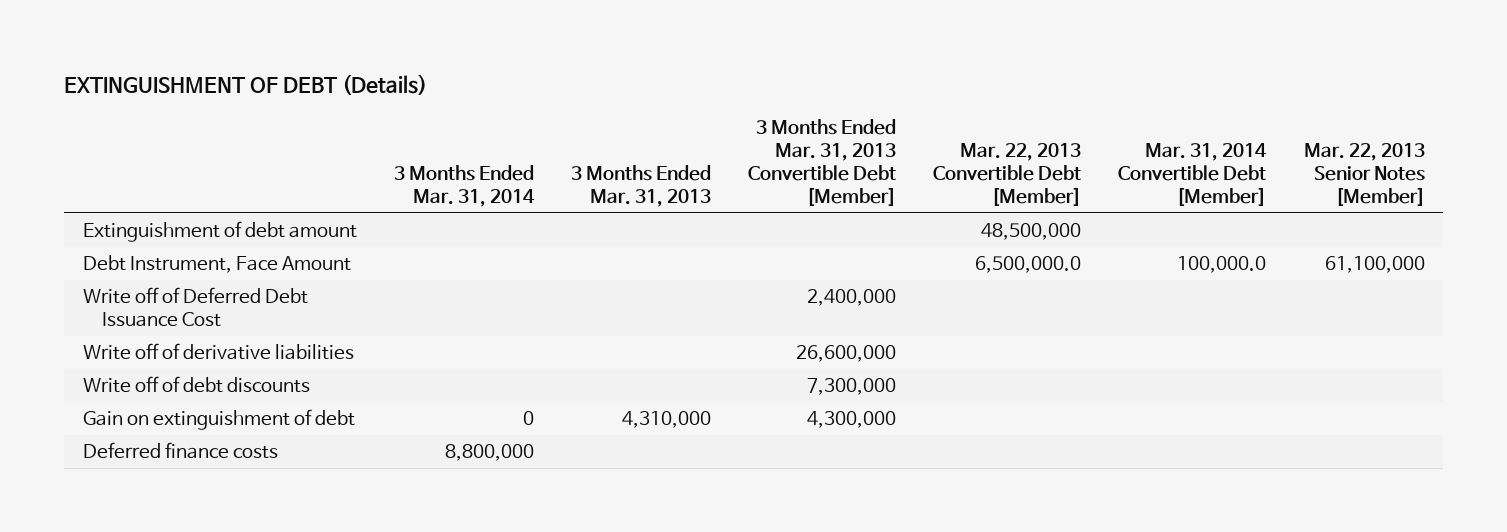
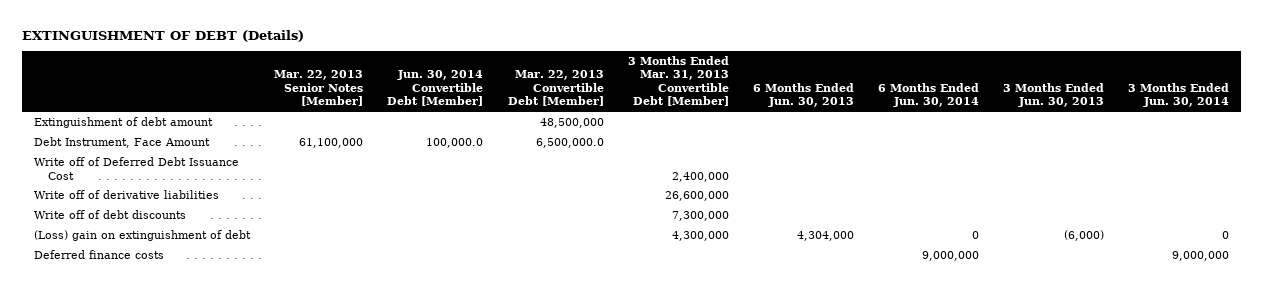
[393,165,535,208] 3 Months Ended Mar. 31, 2014 -> none
[570,165,711,208] 3 Months Ended Mar. 31, 2013 -> none
[1118,143,1268,207] Mar. 31, 2014 Convertible Debt [Member] -> none
none -> [387,70,484,107] Jun. 30, 2014 Convertible Debt [Member]
none -> [752,82,854,108] 6 Months Ended Jun. 30, 2013
none -> [878,82,980,108] 6 Months Ended Jun. 30, 2014
none -> [1003,82,1105,108] 3 Months Ended Jun. 30, 2013
none -> [1128,82,1230,108] 3 Months Ended Jun. 30, 2014
[82,409,355,431] Gain on extinguishment of debt -> [34,230,252,242] (Loss) gain on extinguishment of debt

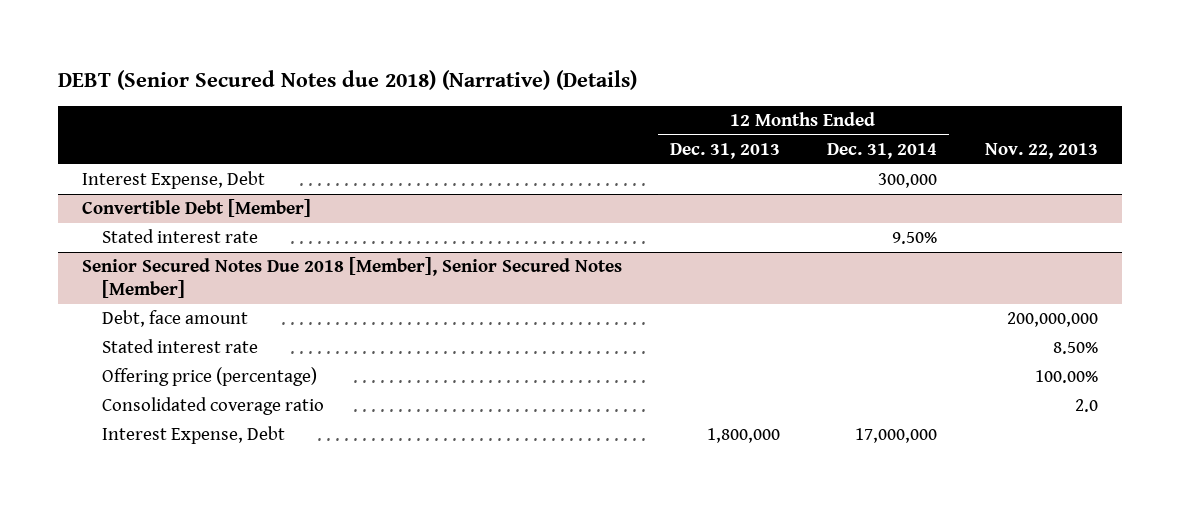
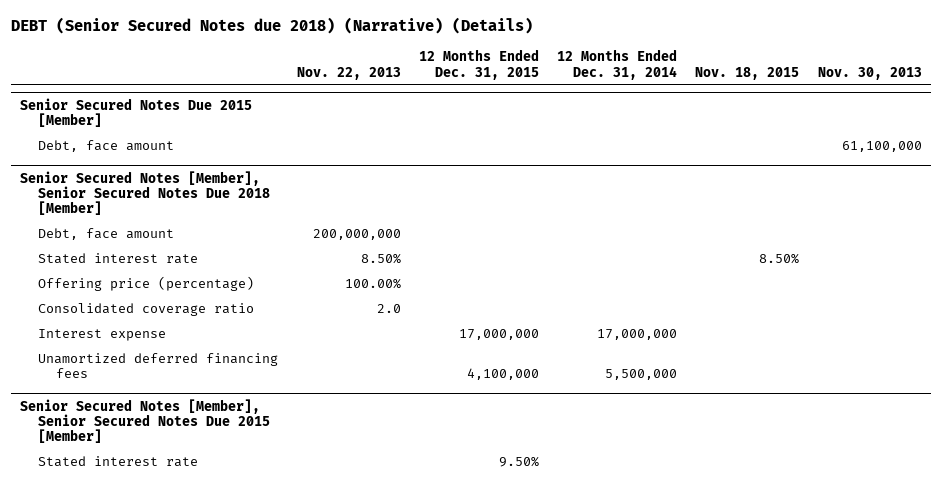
[669,143,780,160] Dec. 31, 2013 -> none
none -> [418,49,539,80] 12 Months Ended Dec. 31, 2015
none -> [695,66,800,80] Nov. 18, 2015
none -> [817,66,922,80] Nov. 30, 2013
[81,171,265,190] Interest Expense, Debt -> none
[81,199,311,218] Convertible Debt [Member] -> none
[101,229,258,244] Stated interest rate -> none
none -> [20,97,253,128] Senior Secured Notes Due 2015 [Member]
none -> [38,140,175,153] Debt, face amount
[81,257,622,299] Senior Secured Notes Due 2018 [Member], Senior Secured Notes [Member] -> [20,170,271,216] Senior Secured Notes [Member], Senior Secured Notes Due 2018 [Member]
[101,426,285,445] Interest Expense, Debt -> [38,329,167,342] Interest expense
none -> [38,353,279,379] Unamortized deferred financing fees
none -> [20,398,271,444] Senior Secured Notes [Member], Senior Secured Notes Due 2015 [Member]
none -> [38,456,199,468] Stated interest rate

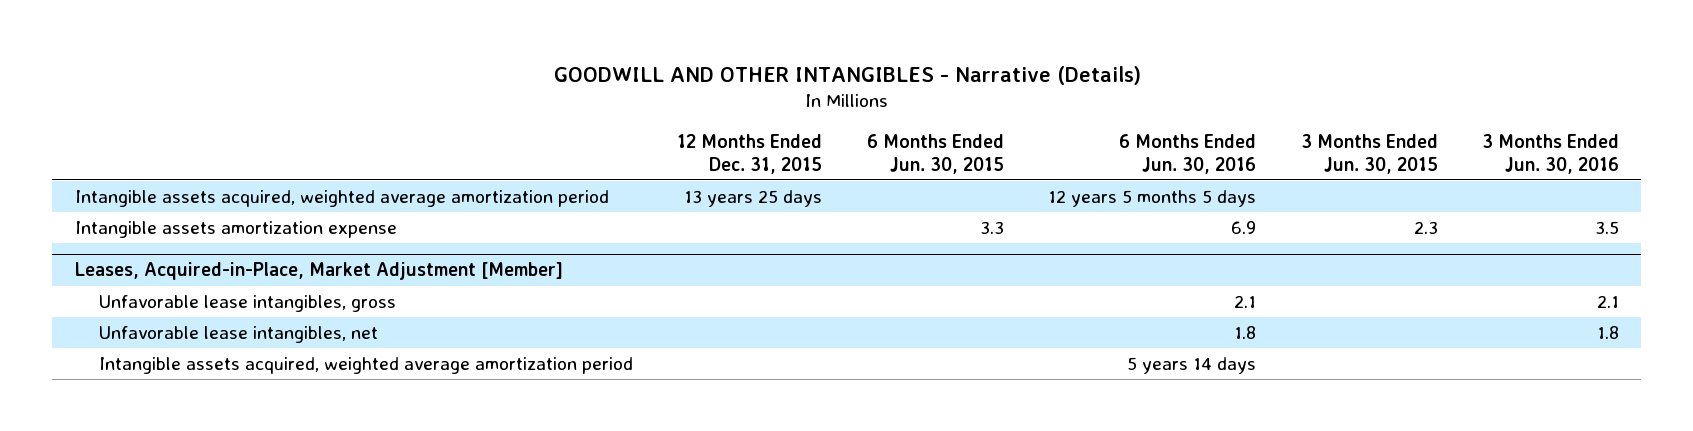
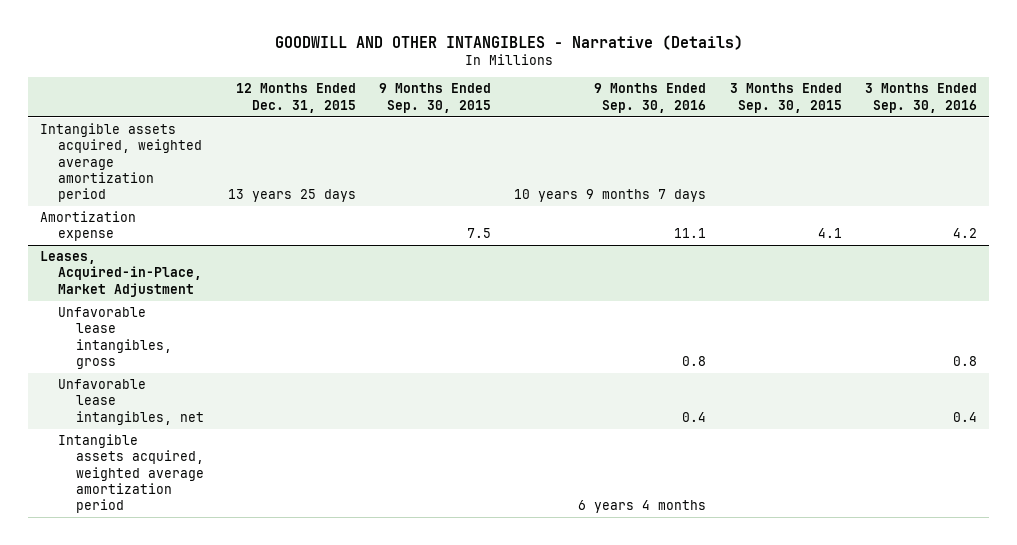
[866,134,1004,174] 6 Months Ended Jun. 30, 2015 -> none
[1119,134,1257,174] 6 Months Ended Jun. 30, 2016 -> none
[1300,134,1438,174] 3 Months Ended Jun. 30, 2015 -> none
[1481,134,1619,174] 3 Months Ended Jun. 30, 2016 -> none
none -> [379,83,492,113] 9 Months Ended Sep. 30, 2015
none -> [594,83,707,113] 9 Months Ended Sep. 30, 2016
none -> [729,83,842,113] 3 Months Ended Sep. 30, 2015
none -> [865,83,978,113] 3 Months Ended Sep. 30, 2016
[74,221,397,239] Intangible assets amortization expense -> [39,211,136,242] Amortization expense
[74,262,563,281] Leases, Acquired-in-Place, Market Adjustment [Member] -> [39,251,203,297] Leases, Acquired-in-Place, Market Adjustment

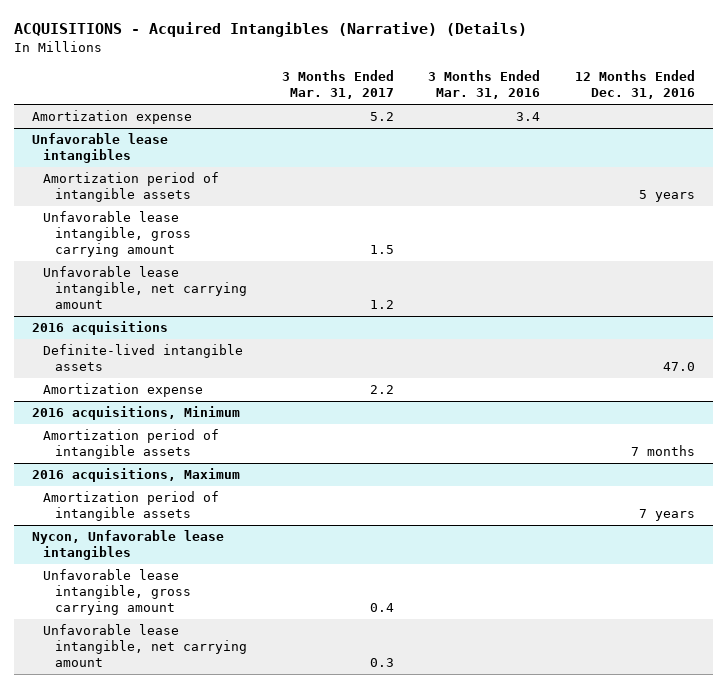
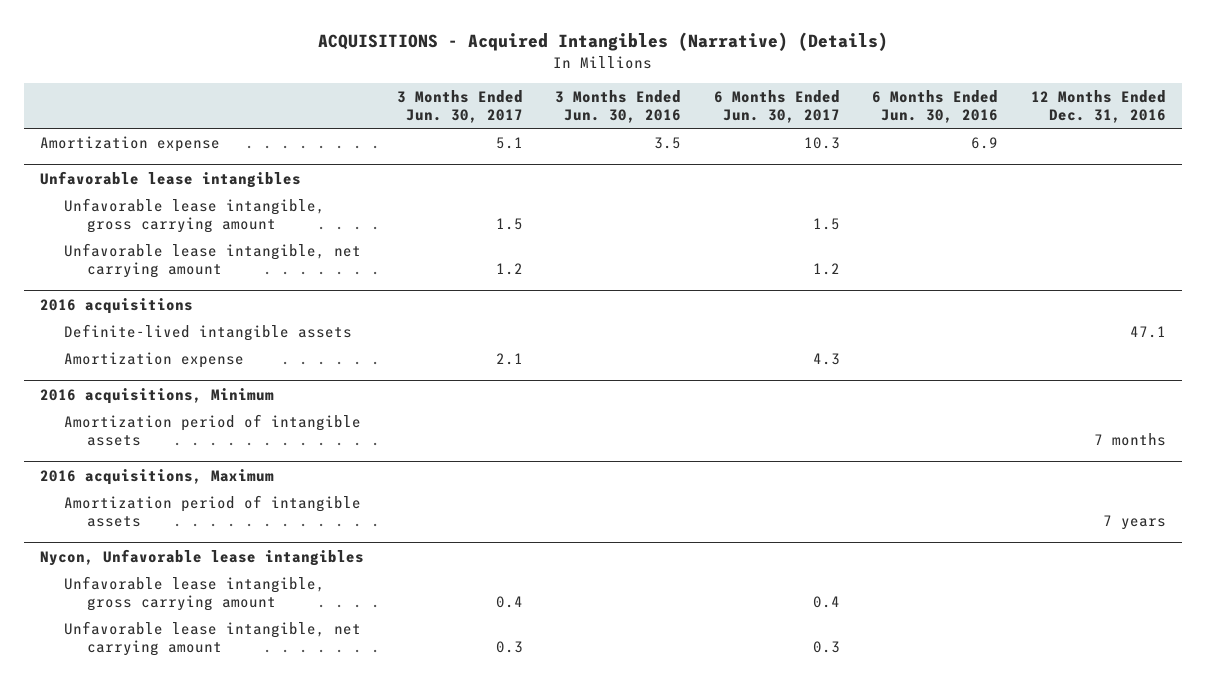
[281,70,394,100] 3 Months Ended Mar. 31, 2017 -> none
[428,70,541,100] 3 Months Ended Mar. 31, 2016 -> none
none -> [396,90,523,124] 3 Months Ended Jun. 30, 2017
none -> [555,90,682,124] 3 Months Ended Jun. 30, 2016
none -> [713,90,840,124] 6 Months Ended Jun. 30, 2017
none -> [872,90,999,124] 6 Months Ended Jun. 30, 2016
[43,172,220,203] Amortization period of intangible assets -> none
[663,362,696,372] 47.0 -> [1129,326,1166,339] 47.1

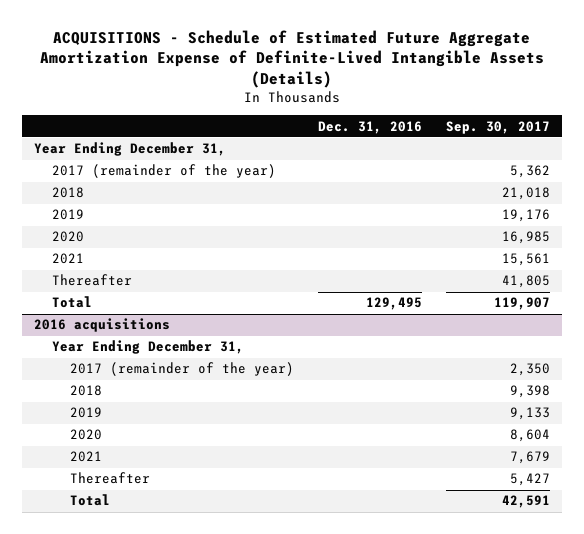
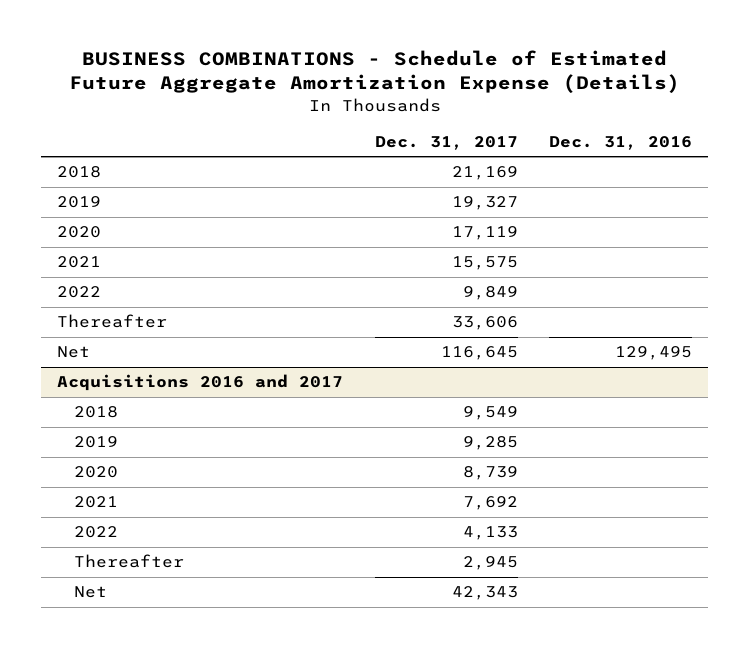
[40,29,545,89] ACQUISITIONS - Schedule of Estimated Future Aggregate Amortization Expense of Definite-Lived Intangible Assets (Details) -> [68,50,680,94] BUSINESS COMBINATIONS - Schedule of Estimated Future Aggregate Amortization Expense (Details)
[446,120,551,134] Sep. 30, 2017 -> none
none -> [374,135,518,150] Dec. 31, 2017
[33,142,226,157] Year Ending December 31, -> none
[52,164,277,179] 2017 (remainder of the year) -> none
none -> [56,286,101,299] 2022
[33,318,170,333] 2016 acquisitions -> none
[52,340,245,355] Year Ending December 31, -> none
[70,362,295,377] 2017 (remainder of the year) -> none
[70,385,103,397] 2018 -> none
[70,407,103,419] 2019 -> none
[70,429,103,441] 2020 -> none
[70,451,103,463] 2021 -> none
[70,472,151,485] Thereafter -> none
[70,494,111,507] Total -> none
[52,296,93,309] Total -> [56,346,90,359] Net
none -> [56,374,343,392] Acquisitions 2016 and 2017
none -> [74,406,119,419] 2018
none -> [74,436,119,449] 2019
none -> [74,466,119,479] 2020
none -> [74,496,119,509] 2021
none -> [74,526,119,539] 2022
none -> [74,554,185,569] Thereafter
none -> [74,586,108,599] Net

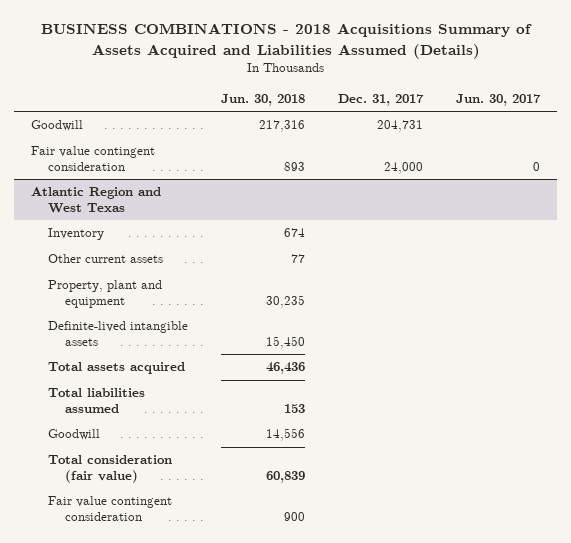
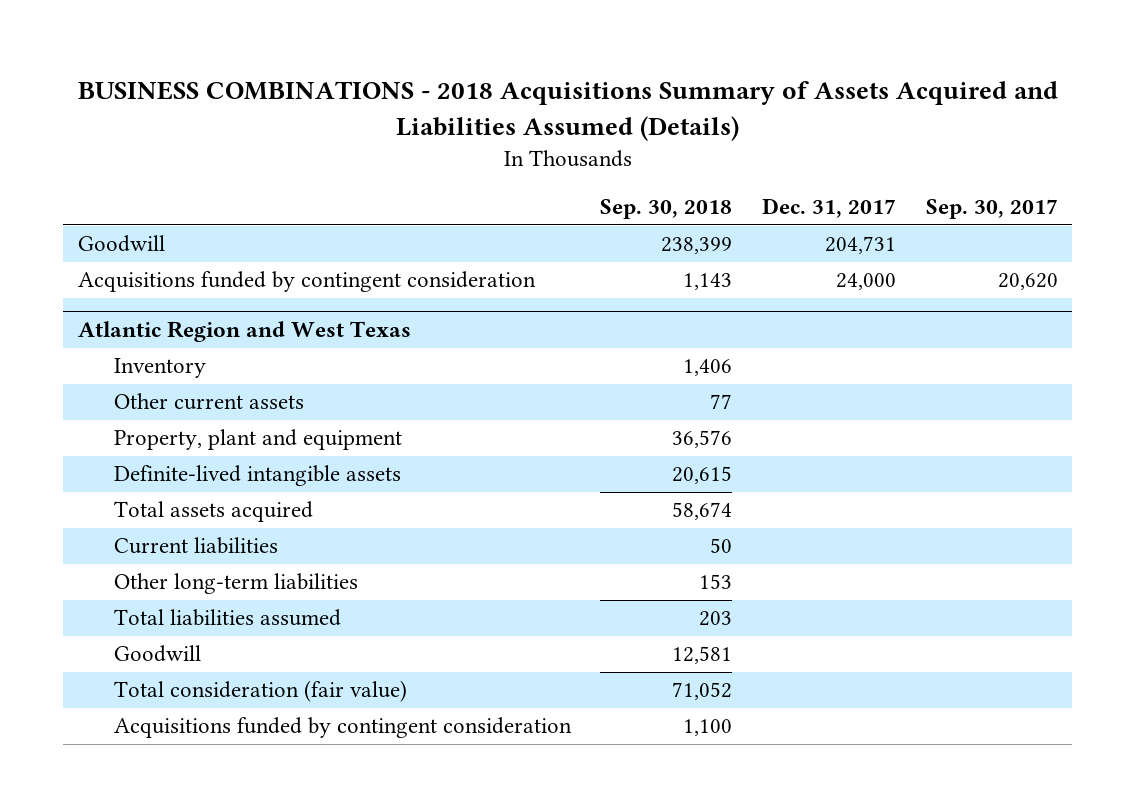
[221,93,306,106] Jun. 30, 2018 -> none
[456,93,542,106] Jun. 30, 2017 -> none
none -> [600,199,733,220] Sep. 30, 2018
none -> [925,199,1058,220] Sep. 30, 2017
[30,146,155,171] Fair value contingent consideration -> [77,271,536,293] Acquisitions funded by contingent consideration
none -> [113,537,278,555] Current liabilities
none -> [113,573,358,595] Other long-term liabilities
[47,496,172,521] Fair value contingent consideration -> [113,717,572,739] Acquisitions funded by contingent consideration

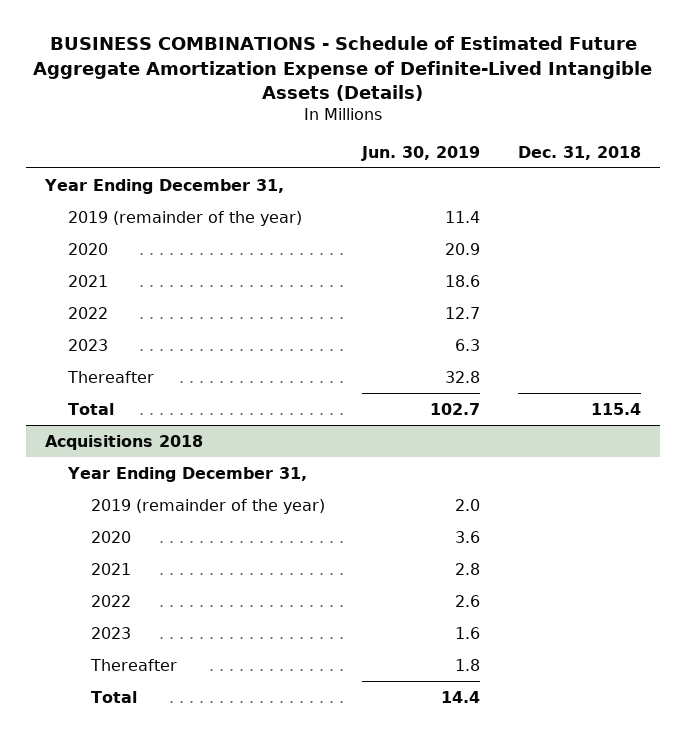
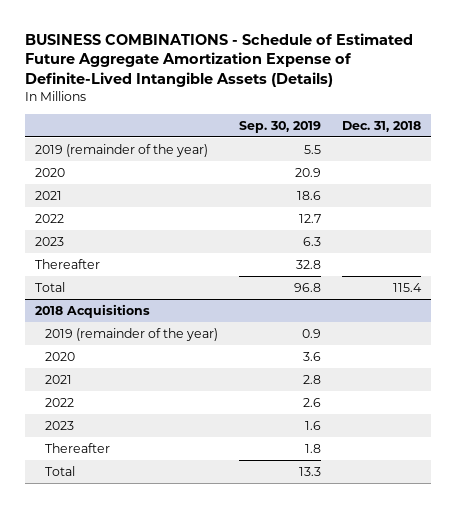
[361,145,481,161] Jun. 30, 2019 -> none
none -> [238,120,321,133] Sep. 30, 2019
[43,178,284,194] Year Ending December 31, -> none
[66,466,307,482] Year Ending December 31, -> none
[44,434,203,450] Acquisitions 2018 -> [35,303,151,318] 2018 Acquisitions

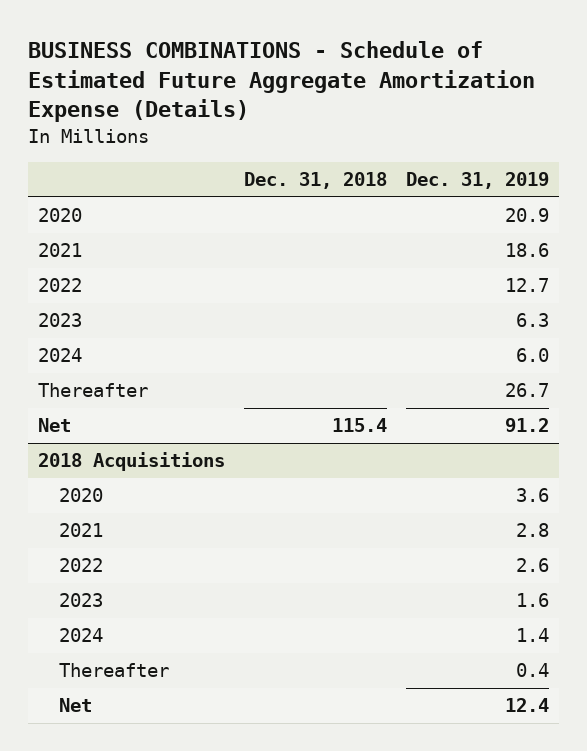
[25,32,414,88] BUSINESS COMBINATIONS - Schedule of Estimated Future Aggregate Amortization Expense of Definite-Lived Intangible Assets (Details) -> [28,40,536,123] BUSINESS COMBINATIONS - Schedule of Estimated Future Aggregate Amortization Expense (Details)
[238,120,321,133] Sep. 30, 2019 -> none
none -> [406,172,550,190] Dec. 31, 2019
[35,143,209,157] 2019 (remainder of the year) -> none
none -> [37,348,82,363] 2024
[35,281,66,292] Total -> [37,418,71,433] Net
[45,327,219,341] 2019 (remainder of the year) -> none
none -> [59,628,104,643] 2024
[45,465,76,476] Total -> [59,698,93,713] Net

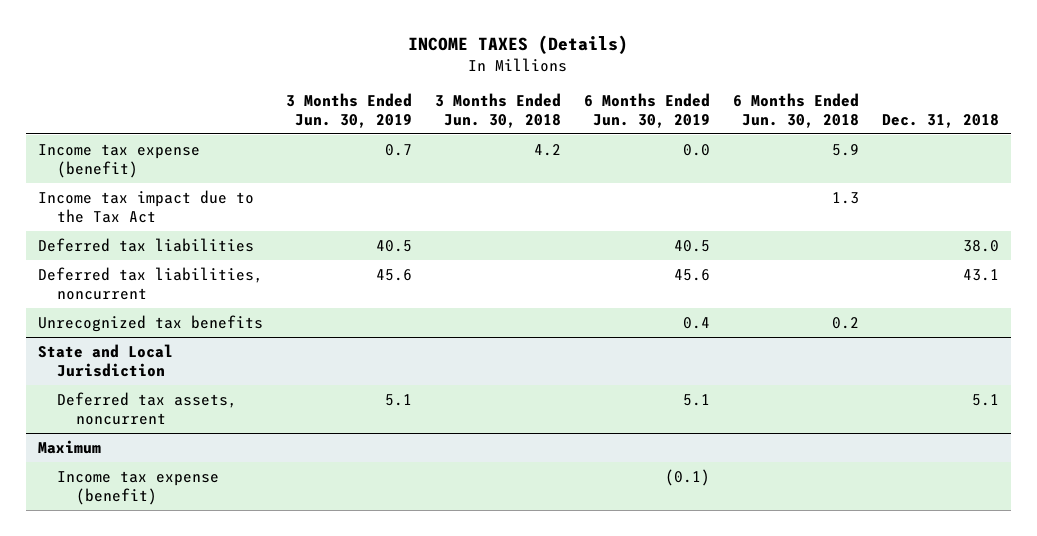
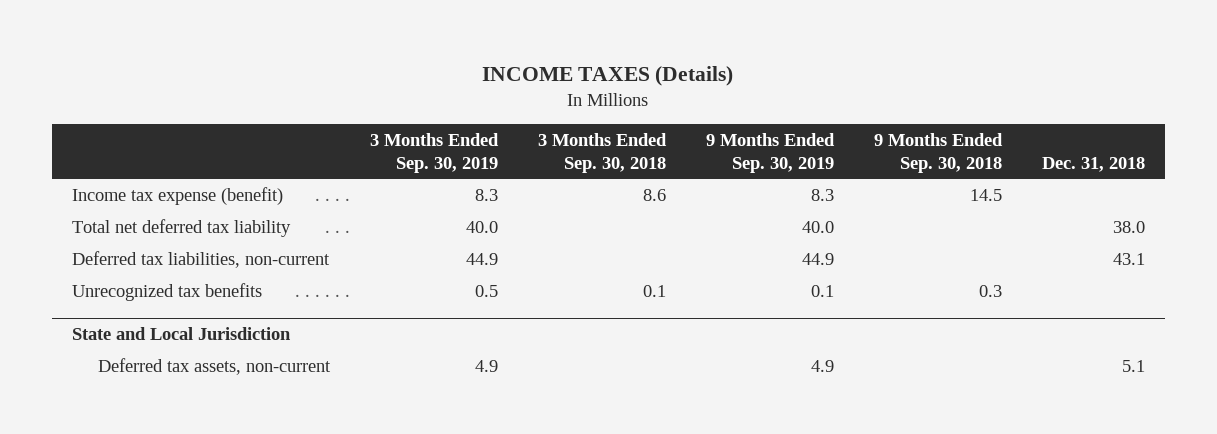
[285,92,412,128] 3 Months Ended Jun. 30, 2019 -> none
[434,92,561,128] 3 Months Ended Jun. 30, 2018 -> none
[584,92,711,128] 6 Months Ended Jun. 30, 2019 -> none
[733,92,860,128] 6 Months Ended Jun. 30, 2018 -> none
none -> [369,132,499,173] 3 Months Ended Sep. 30, 2019
none -> [537,132,667,173] 3 Months Ended Sep. 30, 2018
none -> [705,132,835,173] 9 Months Ended Sep. 30, 2019
none -> [873,132,1003,173] 9 Months Ended Sep. 30, 2018
[37,189,254,223] Income tax impact due to the Tax Act -> none
[37,237,254,252] Deferred tax liabilities -> [71,218,291,237] Total net deferred tax liability
[37,266,263,300] Deferred tax liabilities, noncurrent -> [71,250,330,268] Deferred tax liabilities, non-current
[37,439,101,454] Maximum -> none
[57,470,220,505] Income tax expense (benefit) -> none
[57,391,238,425] Deferred tax assets, noncurrent -> [97,357,331,375] Deferred tax assets, non-current

